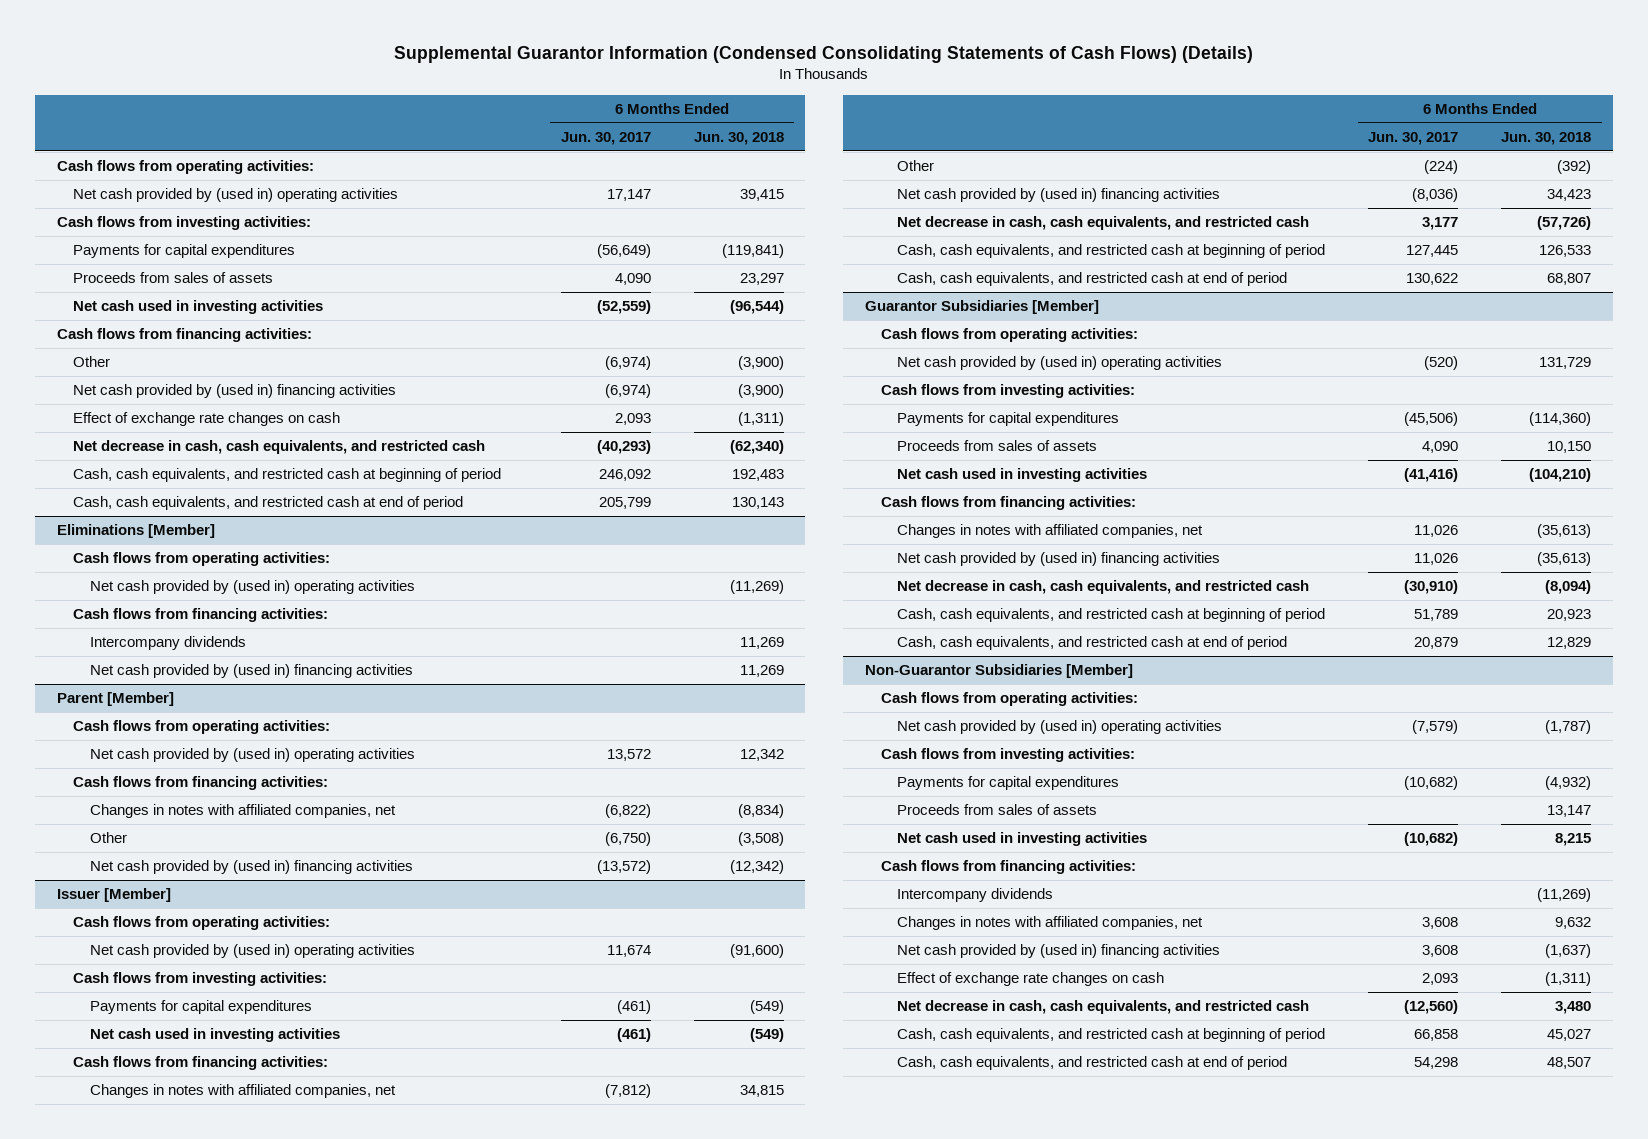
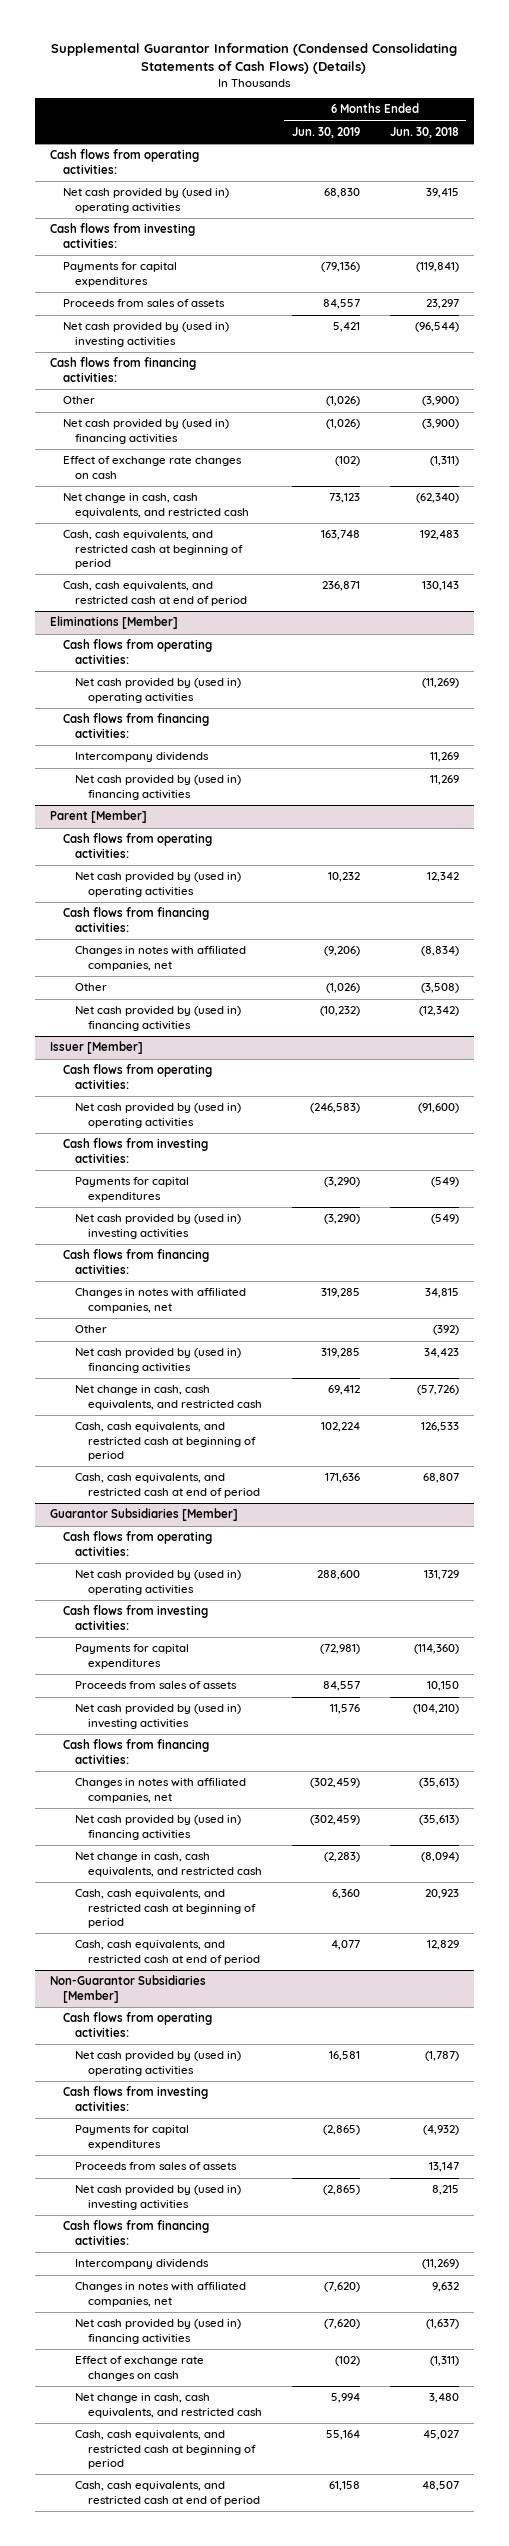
[560,132,651,146] Jun. 30, 2017 -> none
none -> [291,127,360,139] Jun. 30, 2019
[73,300,324,315] Net cash used in investing activities -> [62,322,229,347] Net cash provided by (used in) investing activities
[73,440,486,455] Net decrease in cash, cash equivalents, and restricted cash -> [62,493,250,518] Net change in cash, cash equivalents, and restricted cash
[89,1028,340,1043] Net cash used in investing activities -> [75,1214,242,1239] Net cash provided by (used in) investing activities
[897,216,1310,231] Net decrease in cash, cash equivalents, and restricted cash -> [75,1385,263,1410] Net change in cash, cash equivalents, and restricted cash
[897,468,1148,483] Net cash used in investing activities -> [75,1704,242,1729] Net cash provided by (used in) investing activities
[897,580,1310,595] Net decrease in cash, cash equivalents, and restricted cash -> [75,1852,263,1877] Net change in cash, cash equivalents, and restricted cash
[897,832,1148,847] Net cash used in investing activities -> [75,2185,242,2210] Net cash provided by (used in) investing activities
[897,1000,1310,1015] Net decrease in cash, cash equivalents, and restricted cash -> [75,2393,263,2418] Net change in cash, cash equivalents, and restricted cash

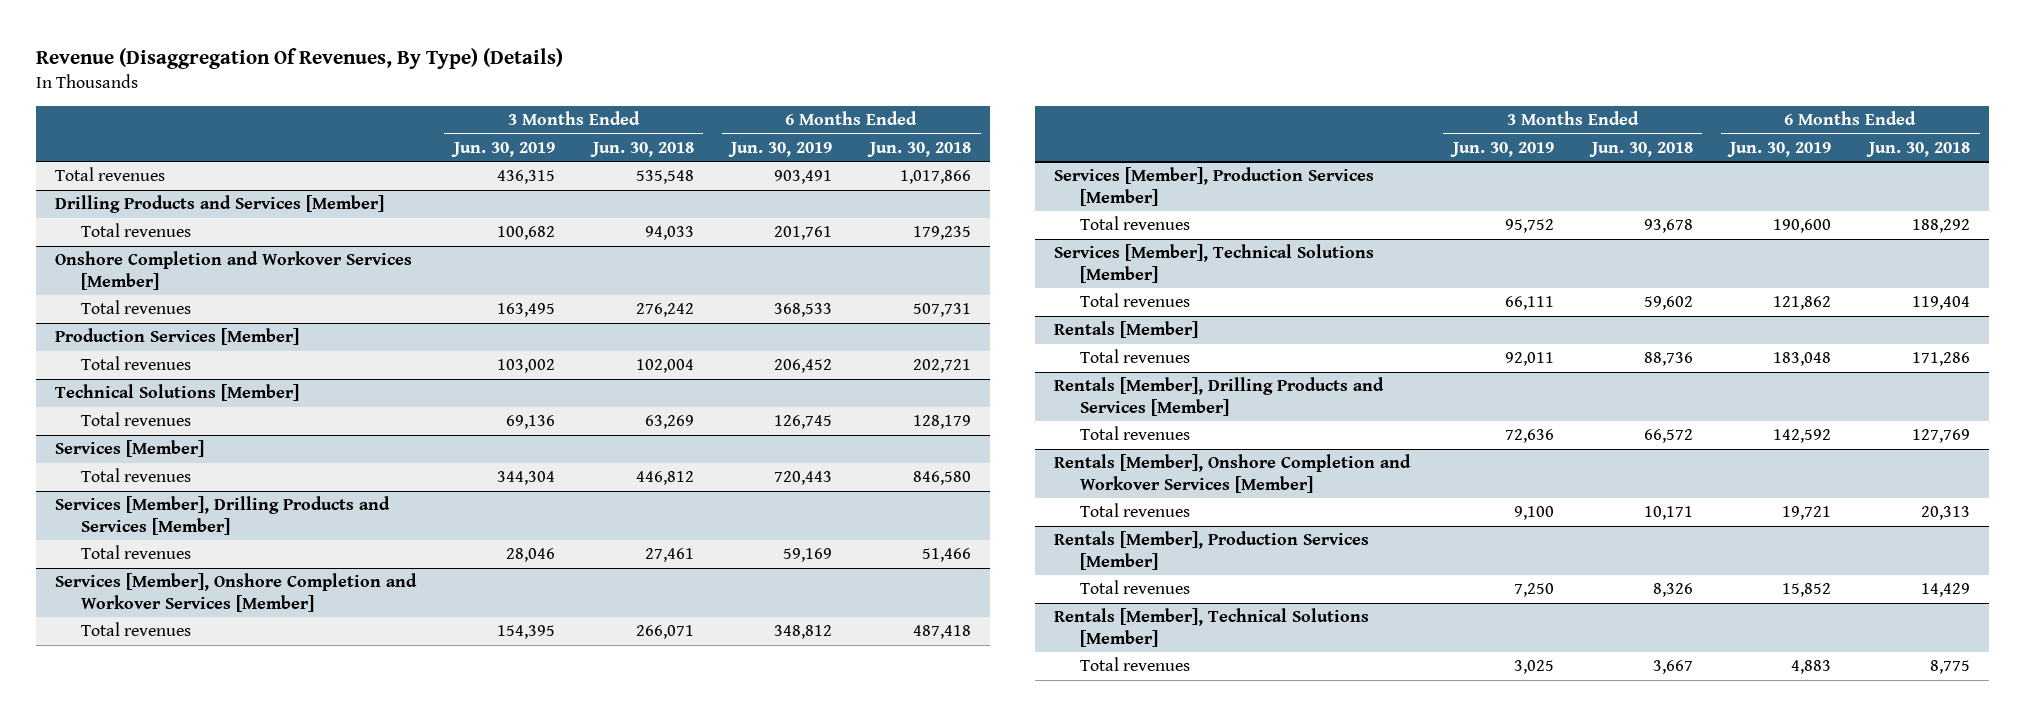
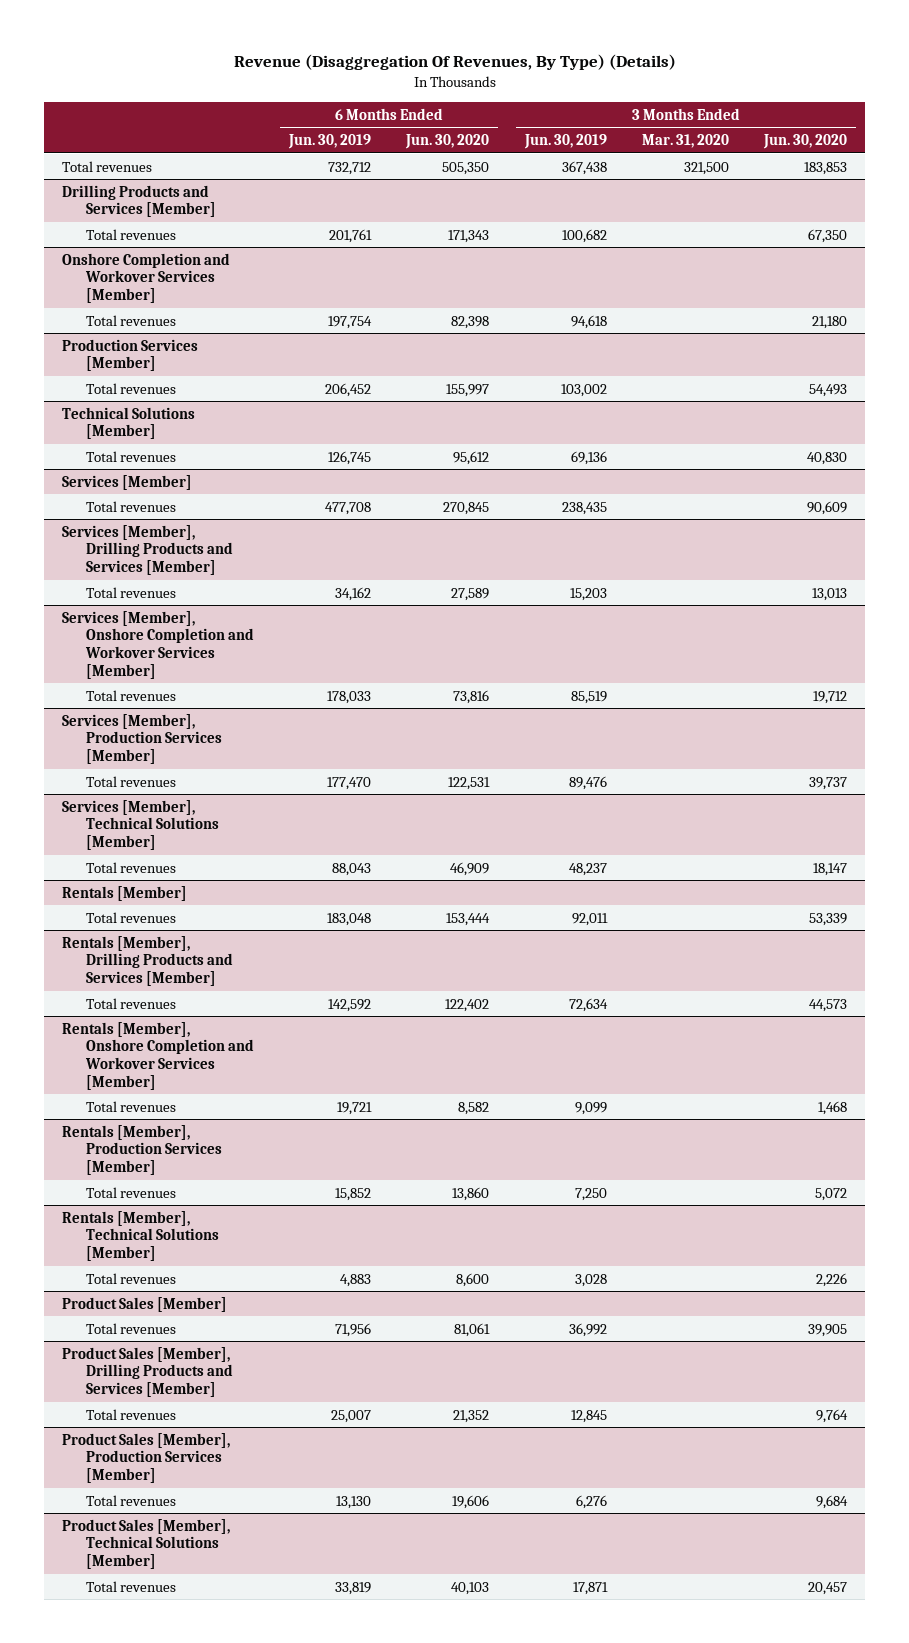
[589,142,694,158] Jun. 30, 2018 -> none
[867,142,972,158] Jun. 30, 2018 -> none
none -> [405,133,490,149] Jun. 30, 2020
none -> [641,133,729,148] Mar. 31, 2020
none -> [763,133,848,149] Jun. 30, 2020
[496,170,555,185] 436,315 -> [561,160,607,175] 367,438
[774,170,833,185] 903,491 -> [327,161,371,175] 732,712
[496,303,555,318] 163,495 -> [570,314,607,329] 94,618
[774,303,833,318] 368,533 -> [327,315,372,329] 197,754
[496,471,555,486] 344,304 -> [561,501,607,515] 238,435
[774,471,833,486] 720,443 -> [324,501,371,515] 477,708
[505,548,555,563] 28,046 -> [569,587,607,601] 15,203
[783,548,833,563] 59,169 -> [334,586,371,601] 34,162
[496,625,555,640] 154,395 -> [570,690,607,704] 85,519
[774,625,833,640] 348,812 -> [326,690,371,704] 178,033
[1504,219,1554,234] 95,752 -> [568,775,607,790] 89,476
[1773,219,1832,234] 190,600 -> [326,776,371,790] 177,470
[1504,296,1554,311] 66,111 -> [568,862,607,876] 48,237
[1773,296,1832,311] 121,862 -> [331,862,371,876] 88,043
[1504,429,1554,444] 72,636 -> [568,997,608,1012] 72,634
[1513,506,1554,521] 9,100 -> [574,1101,607,1115] 9,099
[1513,660,1554,675] 3,025 -> [574,1273,607,1287] 3,028
none -> [62,1296,228,1312] Product Sales [Member]
none -> [85,1322,176,1334] Total revenues
none -> [62,1346,233,1397] Product Sales [Member], Drilling Products and Services [Member]
none -> [85,1408,176,1420] Total revenues
none -> [62,1432,231,1483] Product Sales [Member], Production Services [Member]
none -> [85,1494,176,1506] Total revenues
none -> [62,1518,231,1569] Product Sales [Member], Technical Solutions [Member]
none -> [85,1580,176,1592] Total revenues

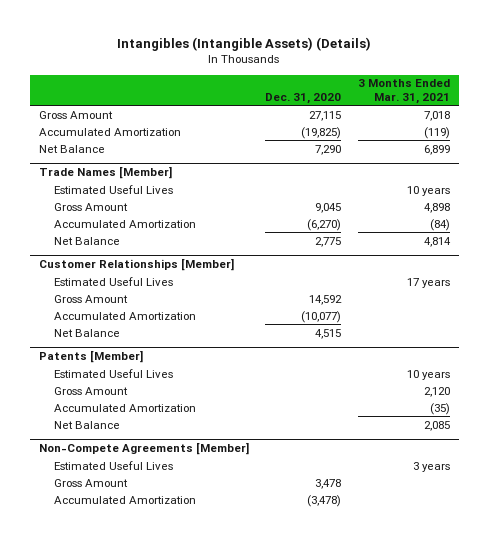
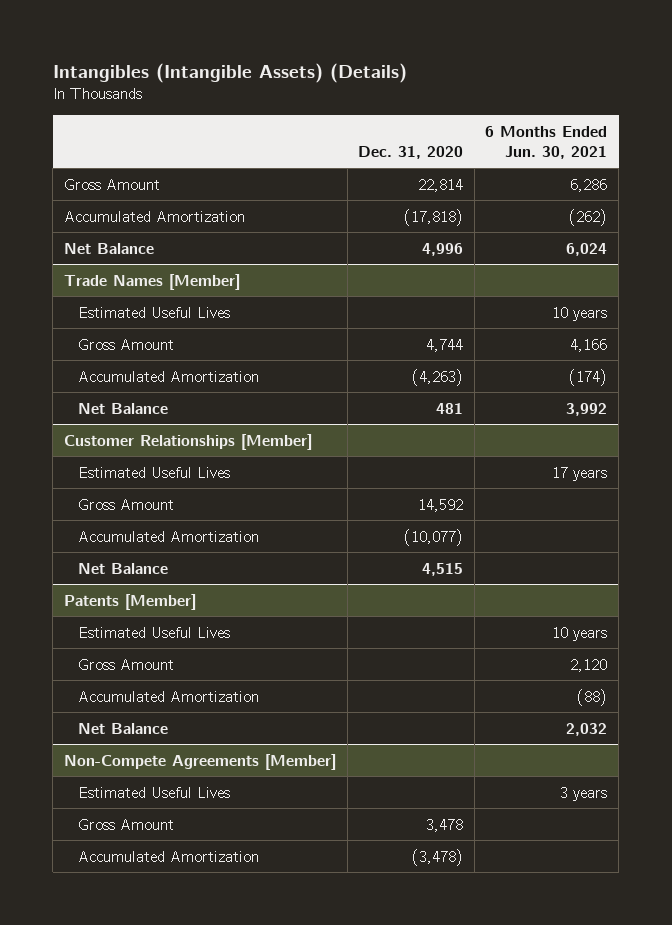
[358,79,451,104] 3 Months Ended Mar. 31, 2021 -> none
none -> [485,125,608,159] 6 Months Ended Jun. 30, 2021
[309,110,342,121] 27,115 -> [418,178,464,192] 22,814
[301,126,342,139] (19,825) -> [404,208,464,226] (17,818)
[315,144,342,155] 7,290 -> [422,242,464,256] 4,996
[315,202,342,213] 9,045 -> [426,338,464,352] 4,744
[307,218,342,231] (6,270) -> [412,368,464,386] (4,263)
[315,236,342,247] 2,775 -> [436,402,464,414] 481

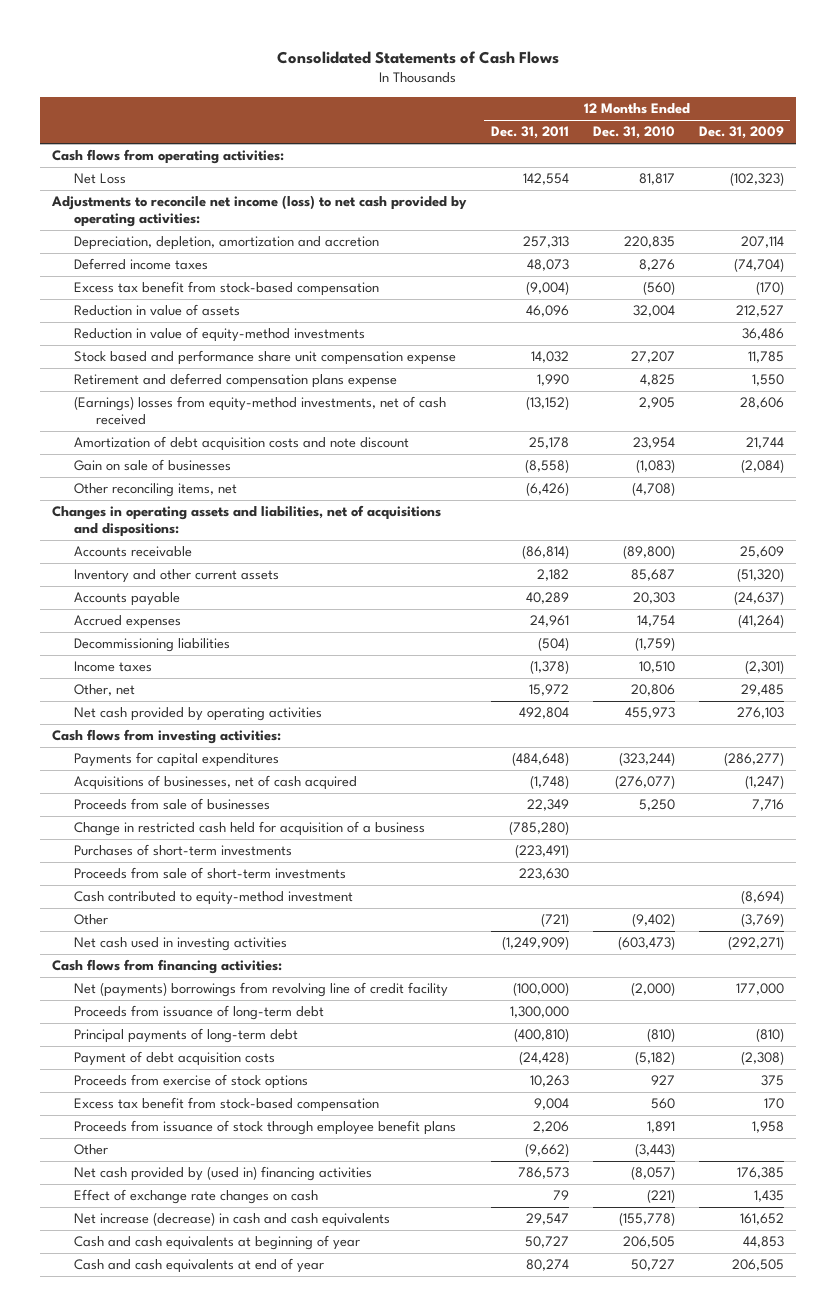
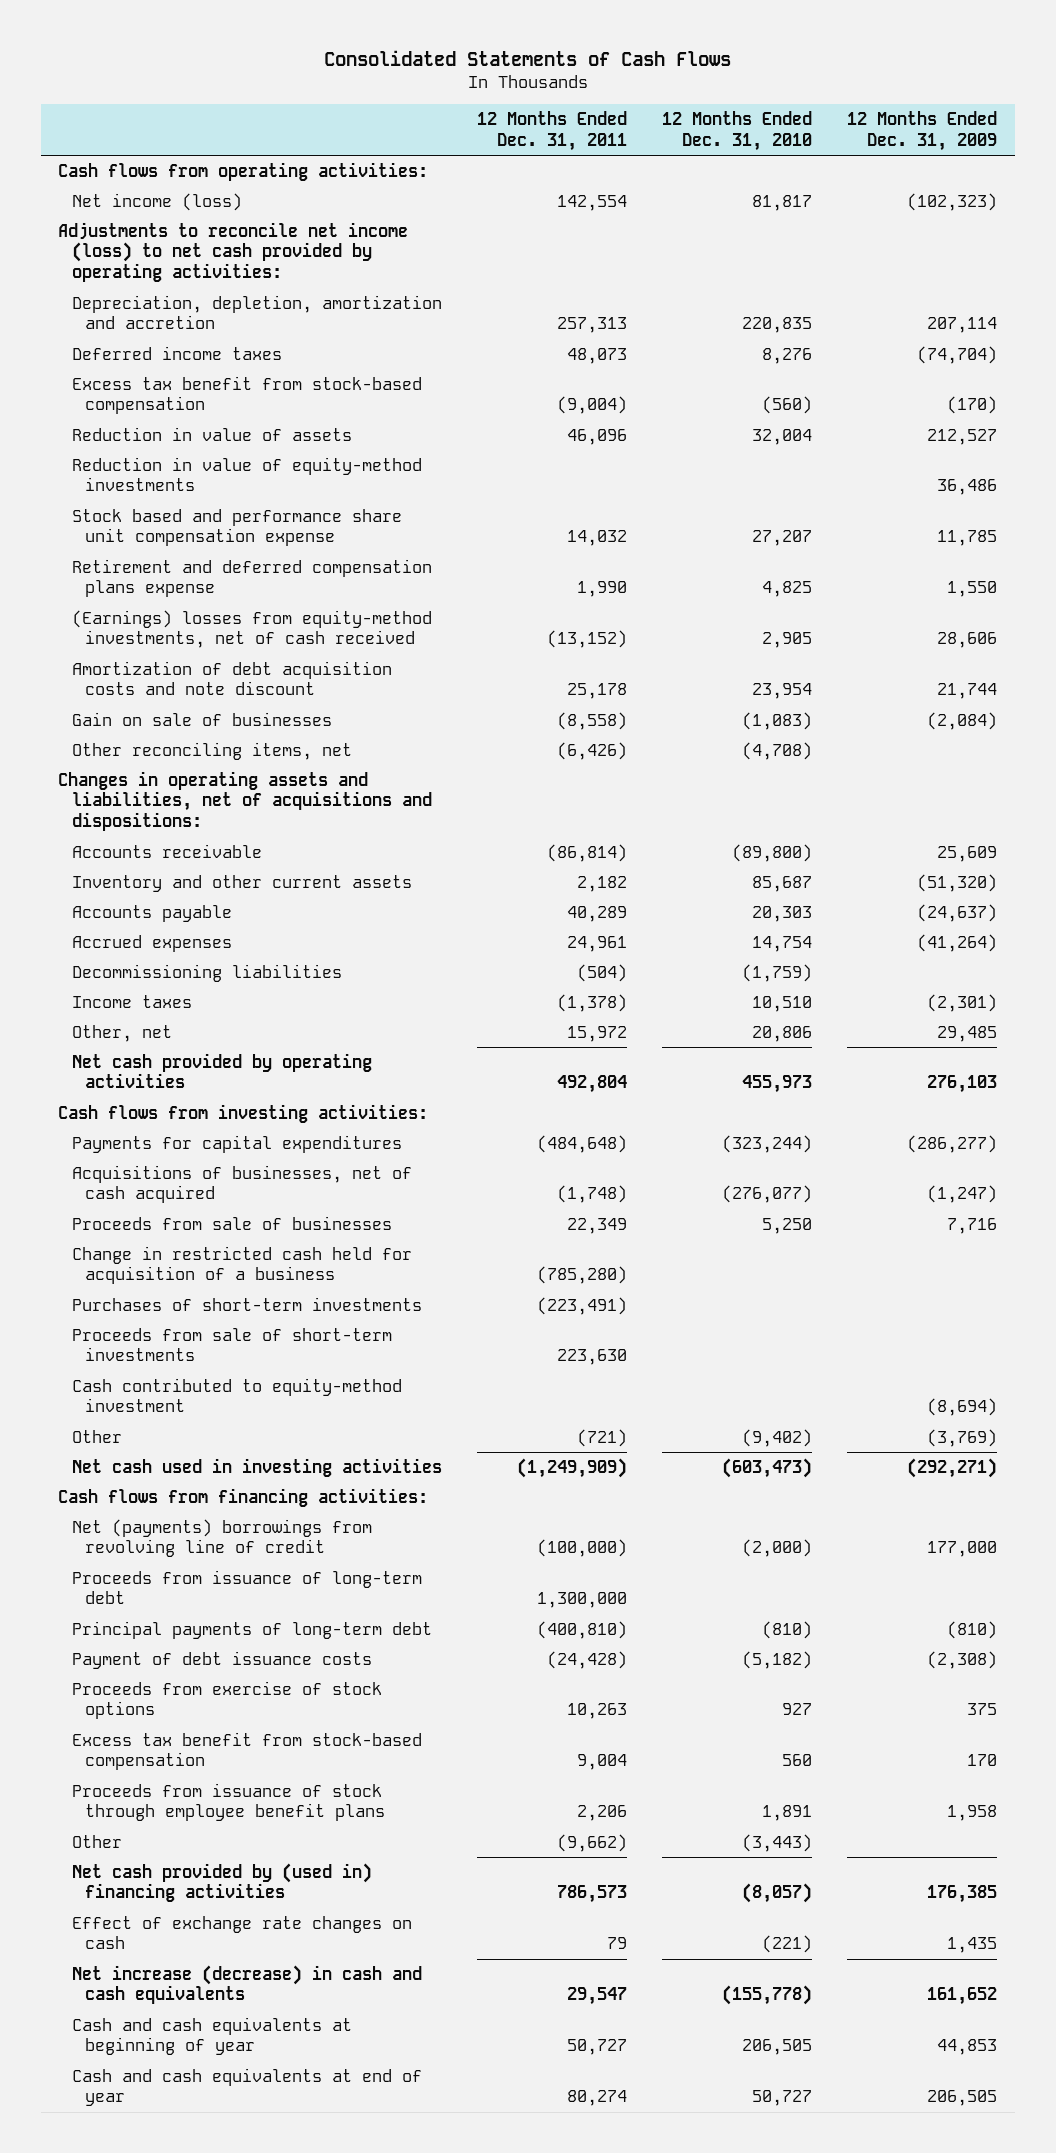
[73,173,126,185] Net Loss -> [71,192,242,211] Net income (loss)
[73,982,448,998] Net (payments) borrowings from revolving line of credit facility -> [71,1518,372,1558] Net (payments) borrowings from revolving line of credit
[73,1051,275,1067] Payment of debt acquisition costs -> [71,1650,372,1669] Payment of debt issuance costs

